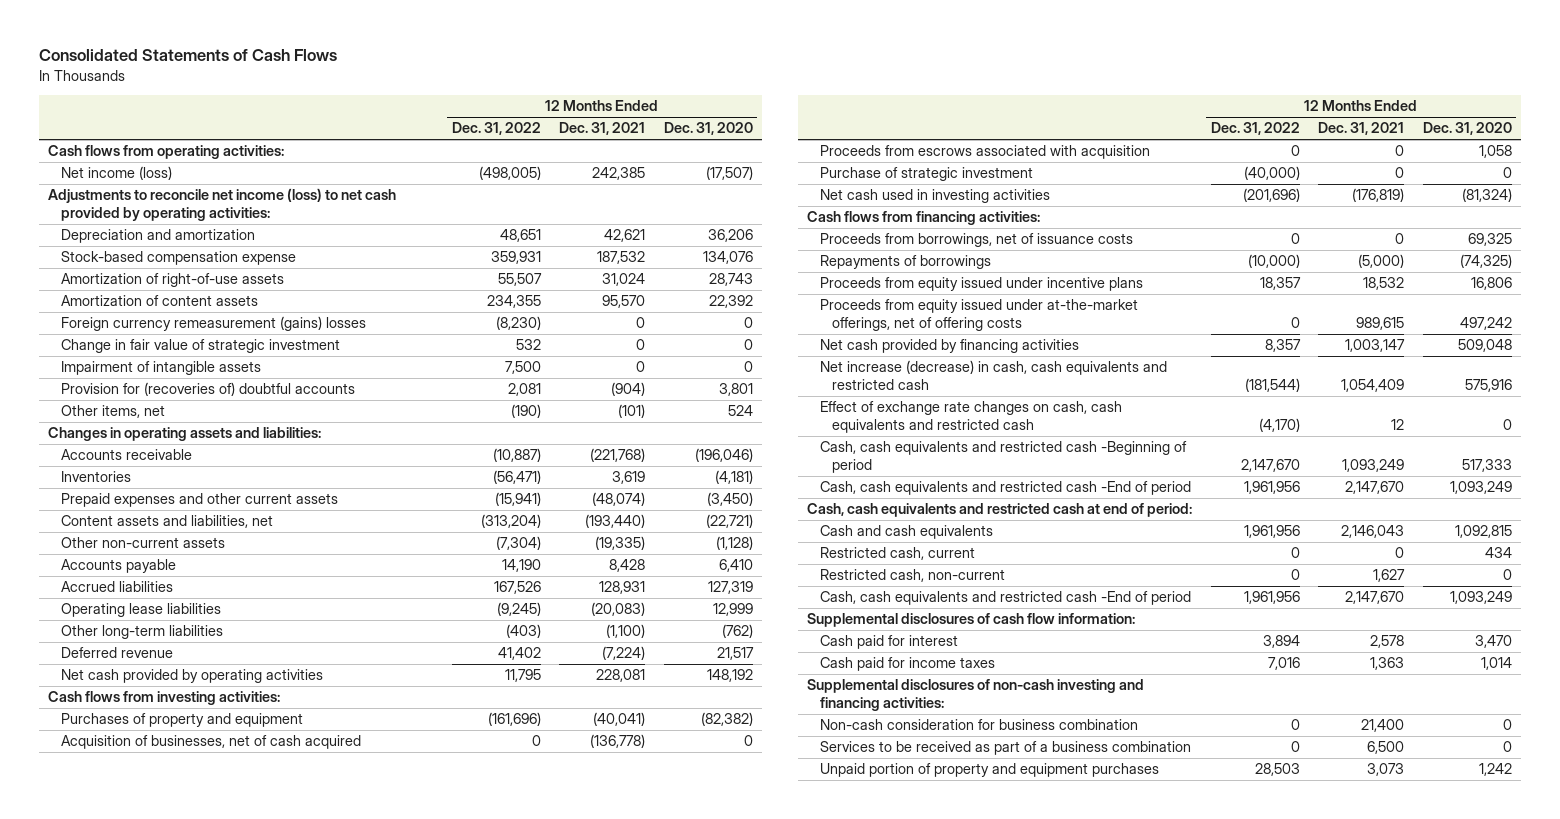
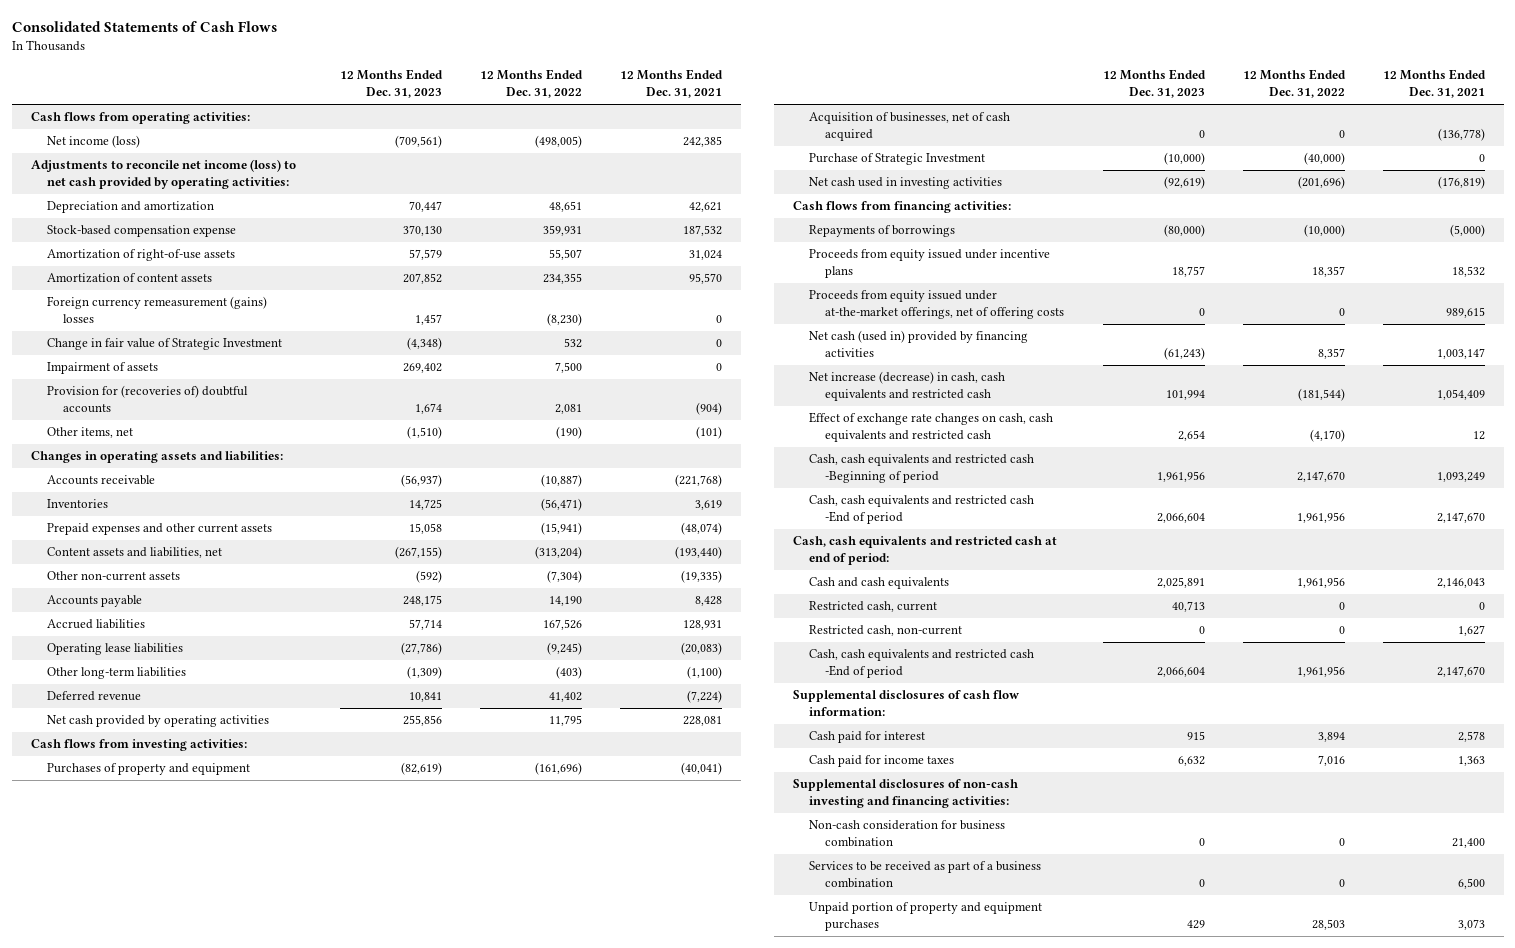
[663,122,753,136] Dec. 31, 2020 -> none
none -> [339,69,443,99] 12 Months Ended Dec. 31, 2023
[60,339,340,354] Change in fair value of strategic investment -> [46,338,282,351] Change in fair value of Strategic Investment
[60,361,261,376] Impairment of intangible assets -> [46,362,158,375] Impairment of assets
[819,145,1150,160] Proceeds from escrows associated with acquisition -> none
[819,167,1033,182] Purchase of strategic investment -> [809,153,986,166] Purchase of Strategic Investment
[819,233,1133,248] Proceeds from borrowings, net of issuance costs -> none
[819,339,1079,354] Net cash provided by financing activities -> [809,330,1029,358] Net cash (used in) provided by financing activities

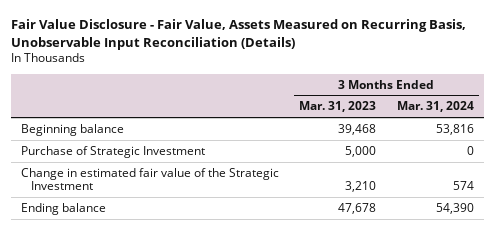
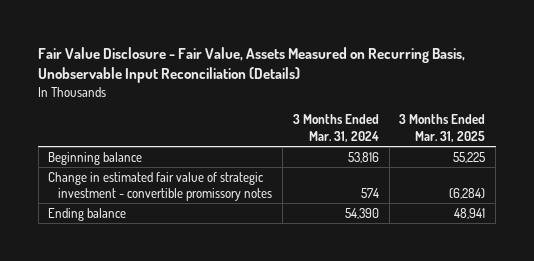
[299,101,377,113] Mar. 31, 2023 -> none
none -> [399,114,486,143] 3 Months Ended Mar. 31, 2025
[21,145,206,158] Purchase of Strategic Investment -> none
[21,167,280,191] Change in estimated fair value of the Strategic Investment -> [48,171,273,202] Change in estimated fair value of strategic investment - convertible promissory notes

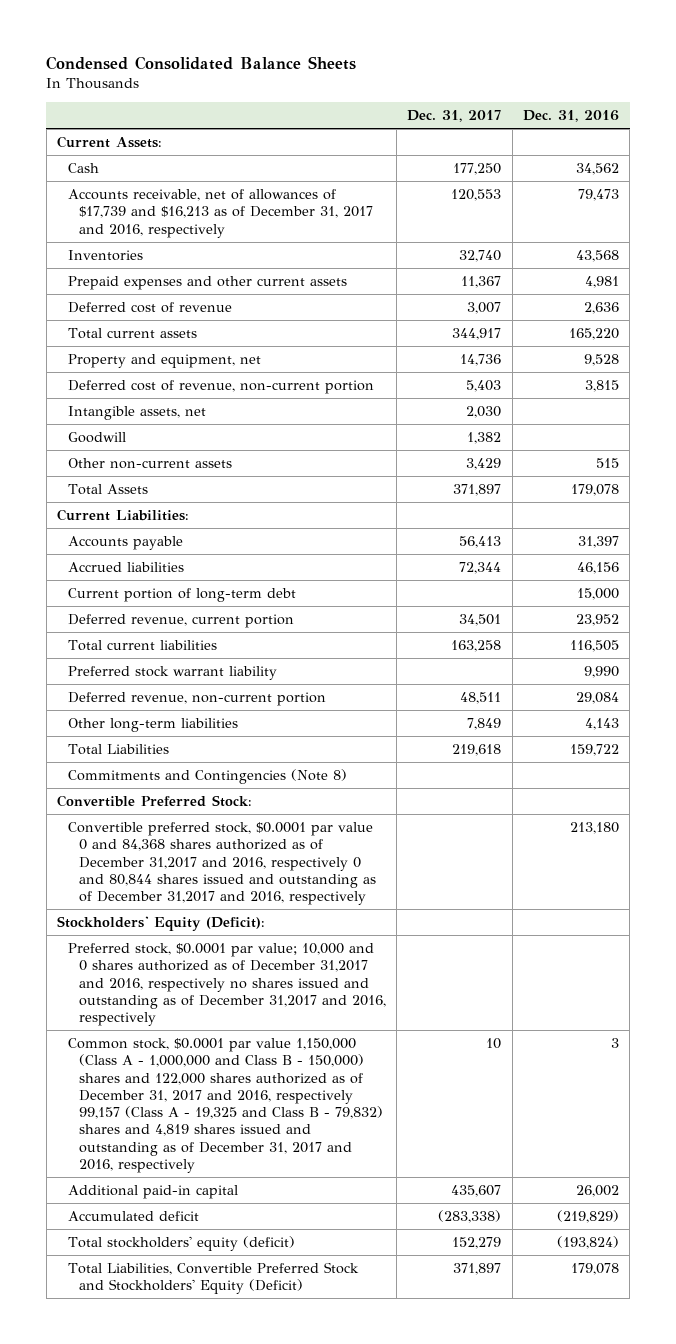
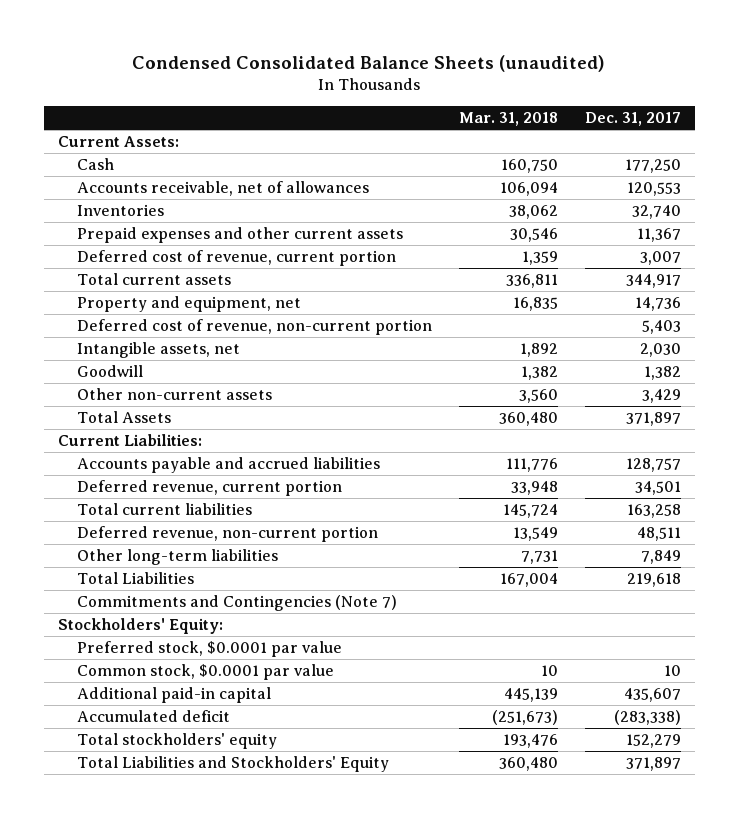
[46,55,357,70] Condensed Consolidated Balance Sheets -> [132,54,606,72] Condensed Consolidated Balance Sheets (unaudited)
[522,109,619,122] Dec. 31, 2016 -> none
none -> [458,112,558,127] Mar. 31, 2018
[67,188,373,238] Accounts receivable, net of allowances of $17,739 and $16,213 as of December 31, 2017 and 2016, respectively -> [76,180,369,196] Accounts receivable, net of allowances
[67,301,232,313] Deferred cost of revenue -> [76,249,396,266] Deferred cost of revenue, current portion
[67,535,183,550] Accounts payable -> none
[67,561,184,572] Accrued liabilities -> none
[67,587,296,602] Current portion of long-term debt -> none
none -> [76,456,380,473] Accounts payable and accrued liabilities
[67,665,277,680] Preferred stock warrant liability -> none
[57,794,253,807] Convertible Preferred Stock: -> none
[67,821,376,906] Convertible preferred stock, $0.0001 par value 0 and 84,368 shares authorized as of December 31,2017 and 2016, respectively 0 and 80,844 shares issued and outstanding as of December 31,2017 and 2016, respectively -> none
[67,768,347,784] Commitments and Contingencies (Note 8) -> [76,594,397,611] Commitments and Contingencies (Note 7)
[57,915,266,931] Stockholders' Equity (Deficit): -> [57,617,223,634] Stockholders' Equity:
[67,942,386,1027] Preferred stock, $0.0001 par value; 10,000 and 0 shares authorized as of December 31,2017 and 2016, respectively no shares issued and outstanding as of December 31,2017 and 2016, respectively -> [76,640,342,657] Preferred stock, $0.0001 par value
[67,1037,383,1173] Common stock, $0.0001 par value 1,150,000 (Class A - 1,000,000 and Class B - 150,000) shares and 122,000 shares authorized as of December 31, 2017 and 2016, respectively 99,157 (Class A - 19,325 and Class B - 79,832) shares and 4,819 shares issued and outstanding as of December 31, 2017 and 2016, respectively -> [76,663,334,680] Common stock, $0.0001 par value
[67,1235,295,1251] Total stockholders' equity (deficit) -> [76,732,277,749] Total stockholders' equity
[67,1261,359,1295] Total Liabilities, Convertible Preferred Stock and Stockholders' Equity (Deficit) -> [76,755,389,772] Total Liabilities and Stockholders' Equity

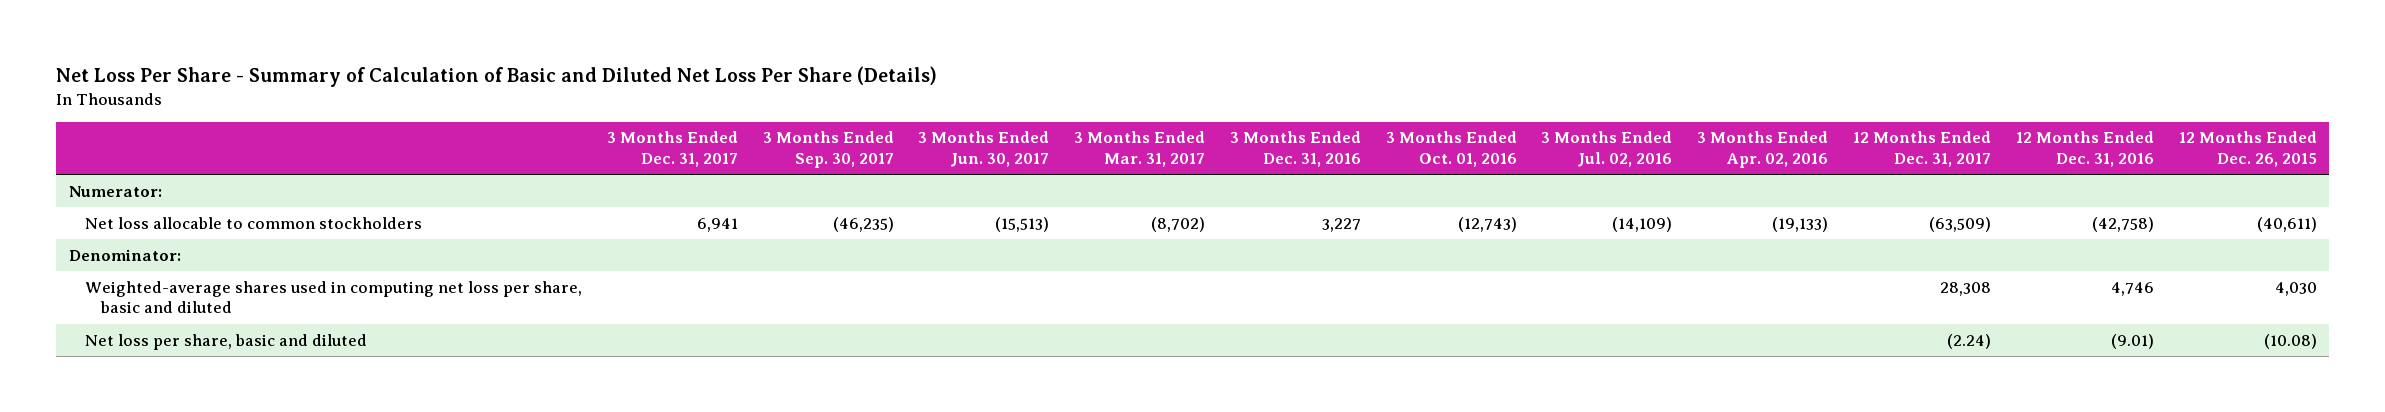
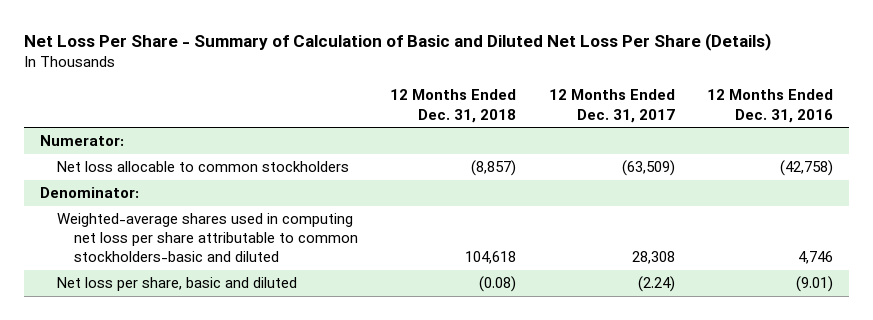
[606,131,738,168] 3 Months Ended Dec. 31, 2017 -> none
[762,131,894,169] 3 Months Ended Sep. 30, 2017 -> none
[918,131,1050,168] 3 Months Ended Jun. 30, 2017 -> none
[1074,131,1206,168] 3 Months Ended Mar. 31, 2017 -> none
[1229,131,1361,168] 3 Months Ended Dec. 31, 2016 -> none
[1385,131,1517,168] 3 Months Ended Oct. 01, 2016 -> none
[1541,131,1673,168] 3 Months Ended Jul. 02, 2016 -> none
[1697,131,1829,169] 3 Months Ended Apr. 02, 2016 -> none
[2178,131,2317,168] 12 Months Ended Dec. 26, 2015 -> none
none -> [390,89,517,123] 12 Months Ended Dec. 31, 2018
[85,280,583,314] Weighted-average shares used in computing net loss per share, basic and diluted -> [57,213,358,263] Weighted-average shares used in computing net loss per share attributable to common stockholders-basic and diluted

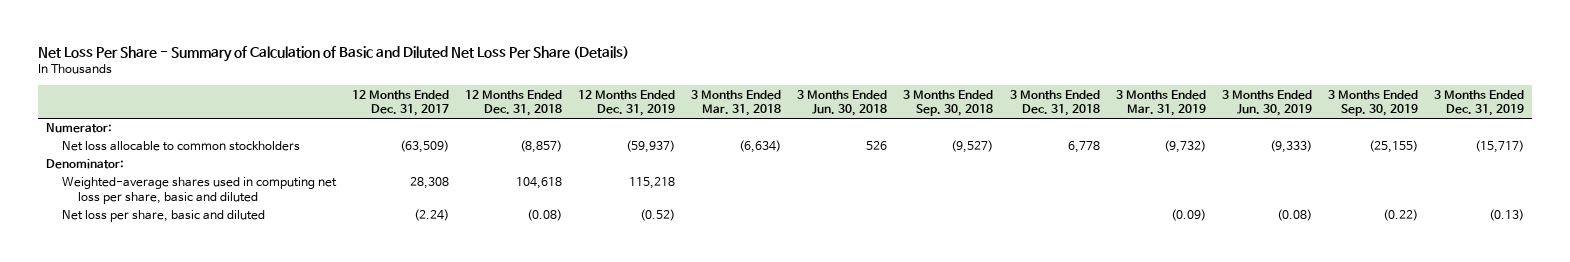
[707,89,834,123] 12 Months Ended Dec. 31, 2016 -> none
none -> [578,89,676,117] 12 Months Ended Dec. 31, 2019
none -> [691,89,782,117] 3 Months Ended Mar. 31, 2018
none -> [797,89,888,117] 3 Months Ended Jun. 30, 2018
none -> [903,89,994,117] 3 Months Ended Sep. 30, 2018
none -> [1009,89,1100,117] 3 Months Ended Dec. 31, 2018
none -> [1115,89,1206,117] 3 Months Ended Mar. 31, 2019
none -> [1221,89,1312,117] 3 Months Ended Jun. 30, 2019
none -> [1327,89,1418,117] 3 Months Ended Sep. 30, 2019
none -> [1433,89,1524,117] 3 Months Ended Dec. 31, 2019
[57,213,358,263] Weighted-average shares used in computing net loss per share attributable to common stockholders-basic and diluted -> [61,177,337,205] Weighted-average shares used in computing net loss per share, basic and diluted

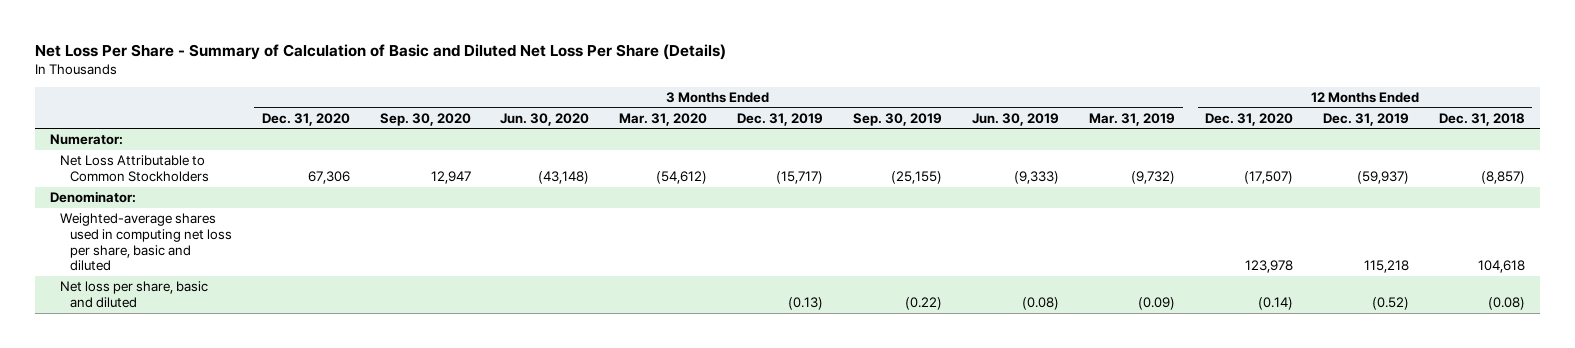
[352,89,450,117] 12 Months Ended Dec. 31, 2017 -> none
[691,89,782,117] 3 Months Ended Mar. 31, 2018 -> none
[797,89,888,117] 3 Months Ended Jun. 30, 2018 -> none
[903,89,994,117] 3 Months Ended Sep. 30, 2018 -> none
[1009,89,1100,117] 3 Months Ended Dec. 31, 2018 -> none
none -> [261,112,350,126] Dec. 31, 2020
none -> [379,112,471,126] Sep. 30, 2020
none -> [500,112,590,126] Jun. 30, 2020
none -> [619,112,708,126] Mar. 31, 2020
none -> [1205,112,1294,126] Dec. 31, 2020
[61,141,300,152] Net loss allocable to common stockholders -> [59,155,209,182] Net Loss Attributable to Common Stockholders

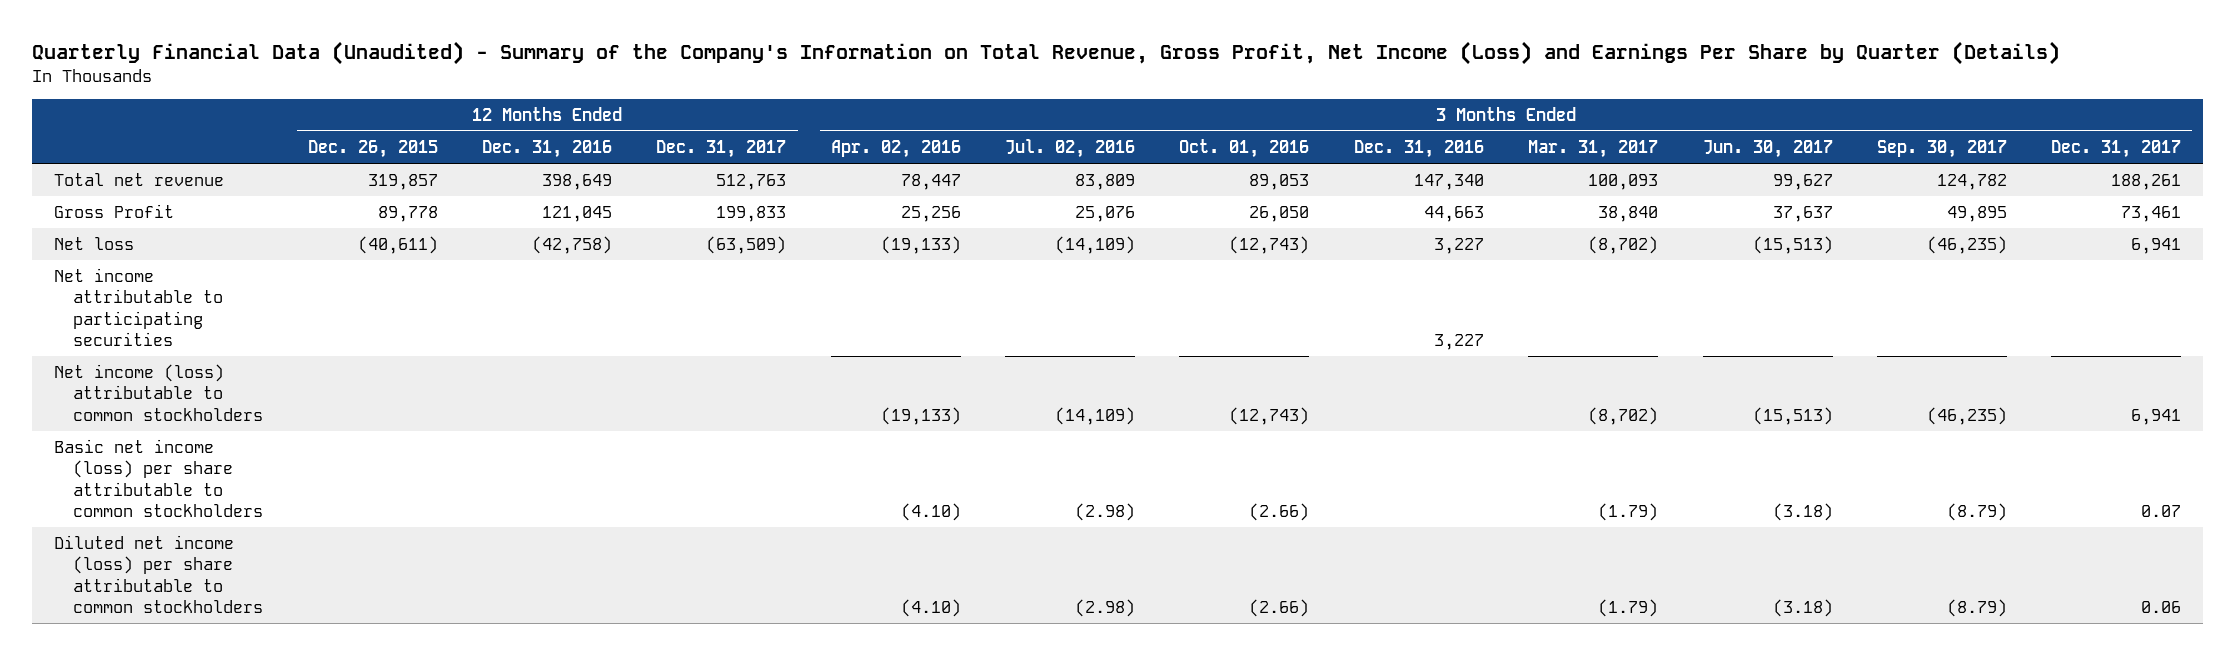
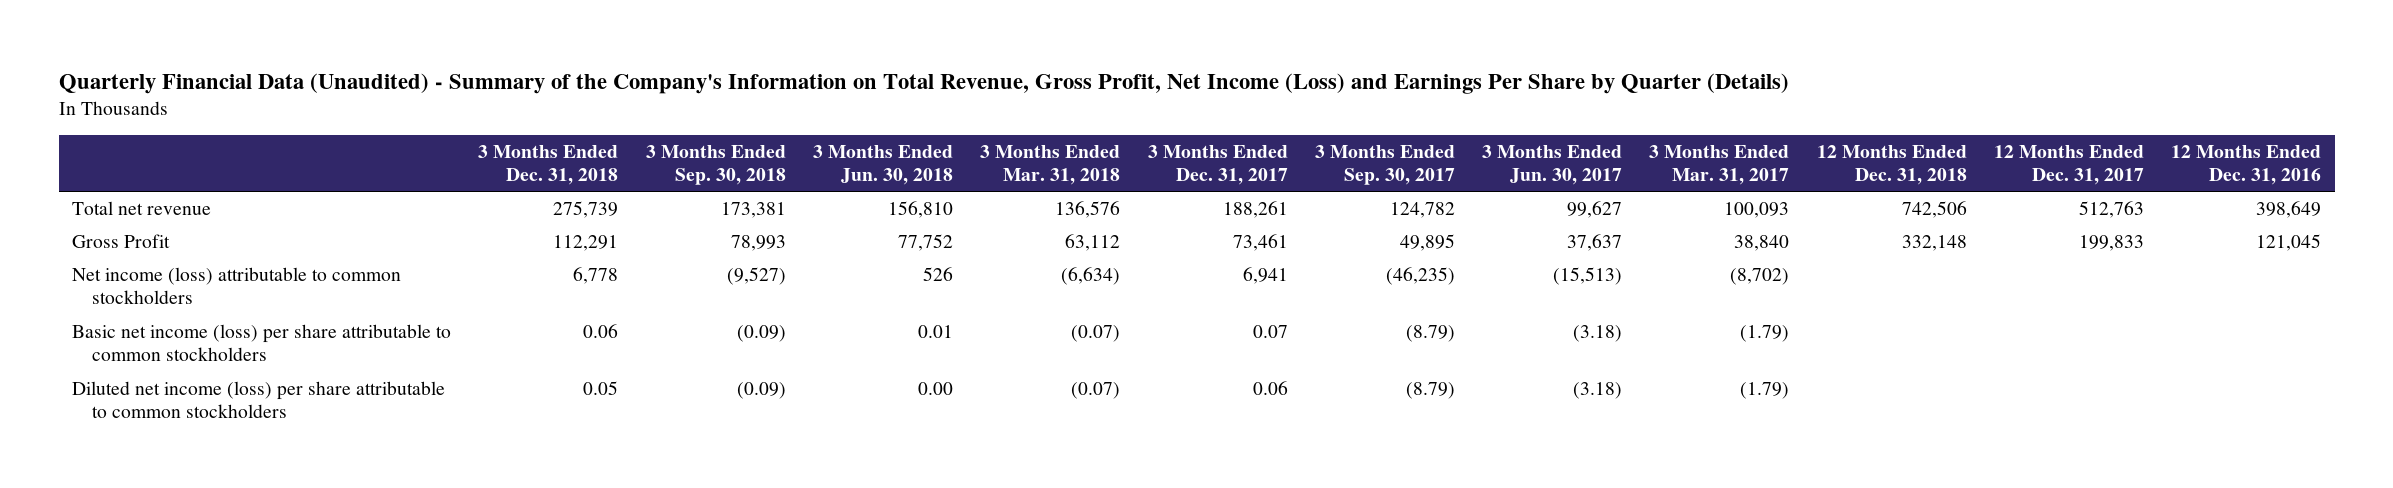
[307,140,438,159] Dec. 26, 2015 -> none
[830,140,961,159] Apr. 02, 2016 -> none
[1005,139,1136,159] Jul. 02, 2016 -> none
[1179,139,1310,159] Oct. 01, 2016 -> none
[1353,140,1484,159] Dec. 31, 2016 -> none
none -> [478,144,619,186] 3 Months Ended Dec. 31, 2018
none -> [645,144,786,186] 3 Months Ended Sep. 30, 2018
none -> [812,144,953,186] 3 Months Ended Jun. 30, 2018
none -> [980,144,1121,186] 3 Months Ended Mar. 31, 2018
none -> [1816,144,1967,186] 12 Months Ended Dec. 31, 2018
[54,237,135,251] Net loss -> none
[54,268,224,347] Net income attributable to participating securities -> none

